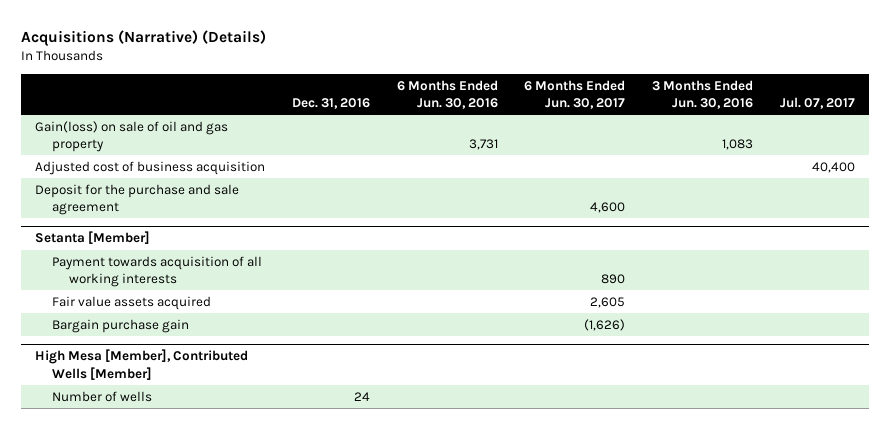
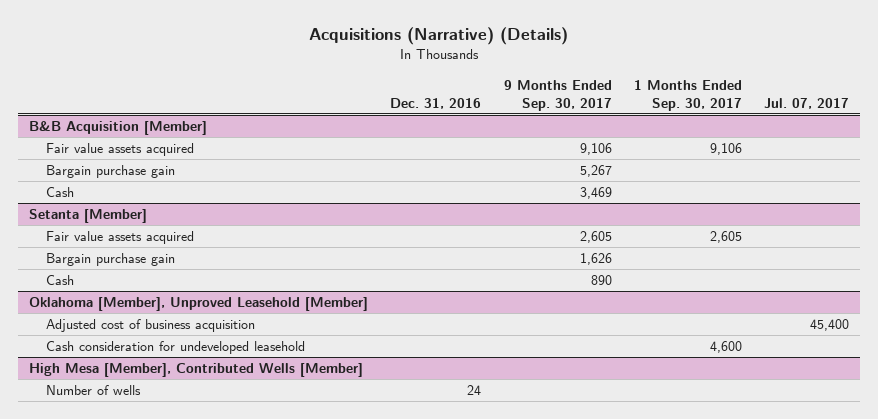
[396,79,498,110] 6 Months Ended Jun. 30, 2016 -> none
[524,79,626,110] 6 Months Ended Jun. 30, 2017 -> none
[652,79,754,110] 3 Months Ended Jun. 30, 2016 -> none
none -> [503,79,612,111] 9 Months Ended Sep. 30, 2017
none -> [633,79,742,111] 1 Months Ended Sep. 30, 2017
[34,120,228,153] Gain(loss) on sale of oil and gas property -> none
[34,160,265,175] Adjusted cost of business acquisition -> none
[34,183,239,216] Deposit for the purchase and sale agreement -> none
none -> [29,121,208,136] B&B Acquisition [Member]
none -> [45,143,194,157] Fair value assets acquired
none -> [45,165,175,179] Bargain purchase gain
none -> [45,187,74,198] Cash
[51,255,262,288] Payment towards acquisition of all working interests -> none
none -> [45,275,74,286] Cash
none -> [29,297,369,312] Oklahoma [Member], Unproved Leasehold [Member]
none -> [45,319,255,333] Adjusted cost of business acquisition
none -> [45,341,305,355] Cash consideration for undeveloped leasehold

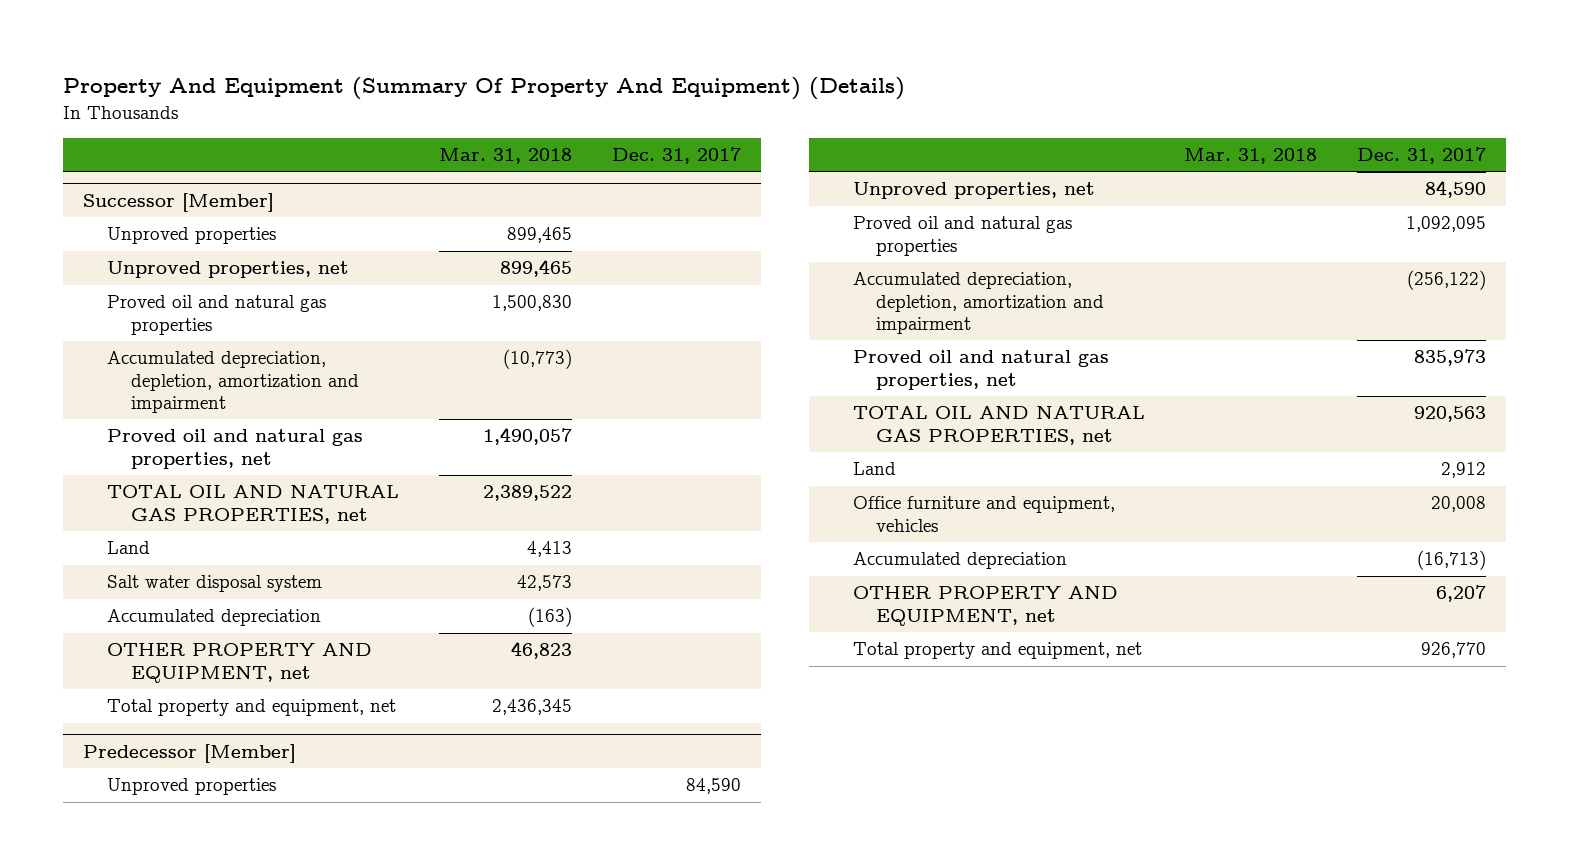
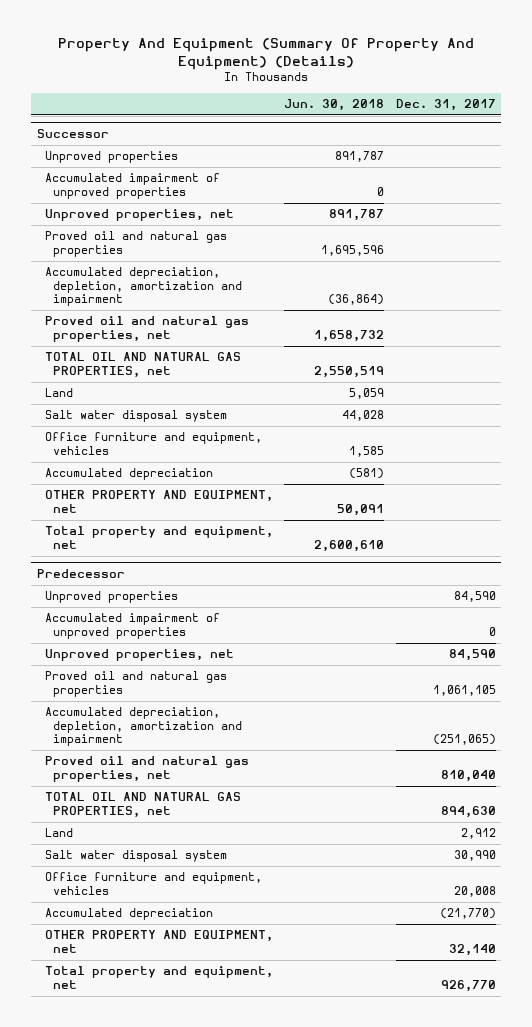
[439,148,573,165] Mar. 31, 2018 -> none
none -> [284,99,385,112] Jun. 30, 2018
[83,192,275,212] Successor [Member] -> [36,129,109,139] Successor
none -> [44,173,220,199] Accumulated impairment of unproved properties
none -> [44,432,262,455] Office furniture and equipment, vehicles
[83,743,297,763] Predecessor [Member] -> [36,569,125,579] Predecessor
none -> [44,613,220,639] Accumulated impairment of unproved properties
[1406,216,1487,233] 1,092,095 -> [432,684,496,696] 1,061,105
[1407,270,1487,291] (256,122) -> [432,734,496,746] (251,065)
[1414,349,1487,367] 835,973 -> [440,769,496,782] 810,040
[1414,406,1487,423] 920,563 -> [440,805,496,818] 894,630
none -> [44,850,227,863] Salt water disposal system
[1417,550,1487,571] (16,713) -> [439,908,496,920] (21,770)
[1436,585,1487,603] 6,207 -> [448,943,496,956] 32,140

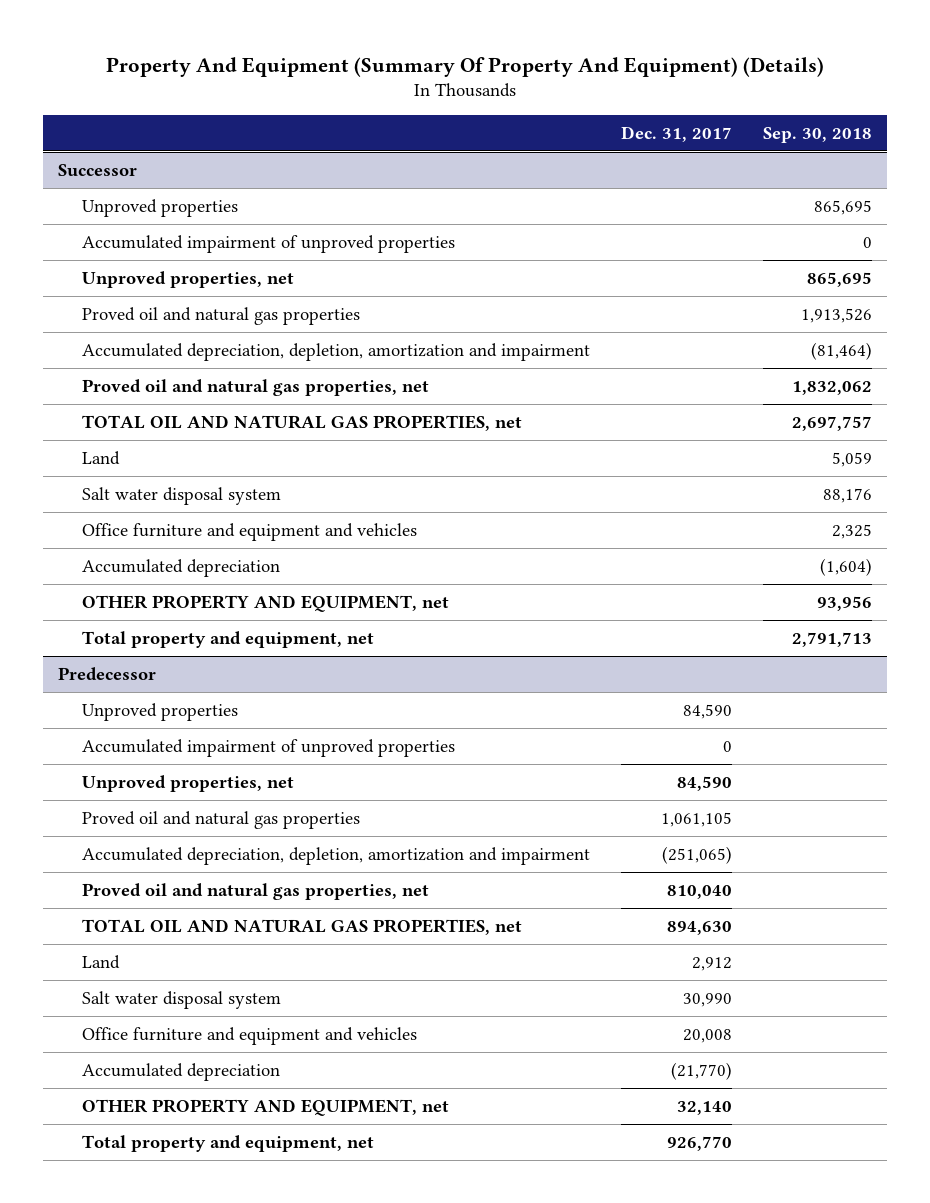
[284,99,385,112] Jun. 30, 2018 -> none
none -> [762,126,872,143] Sep. 30, 2018
[44,432,262,455] Office furniture and equipment, vehicles -> [82,522,418,541] Office furniture and equipment and vehicles
[44,872,262,895] Office furniture and equipment, vehicles -> [82,1026,418,1045] Office furniture and equipment and vehicles

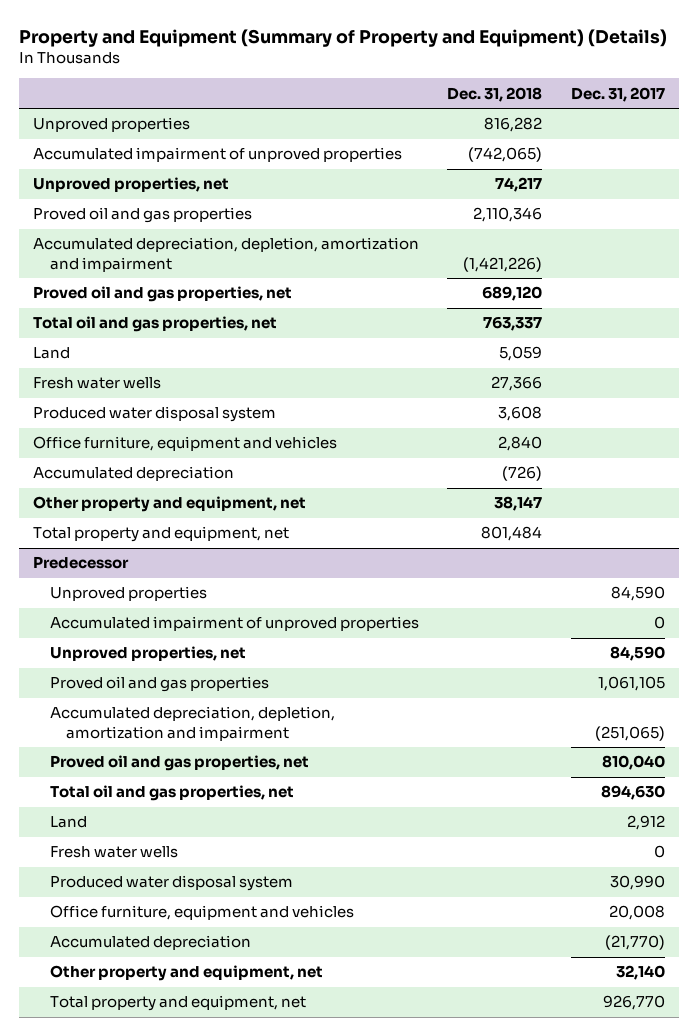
[106,56,825,77] Property And Equipment (Summary Of Property And Equipment) (Details) -> [19,28,668,47] Property and Equipment (Summary of Property and Equipment) (Details)
[762,126,872,143] Sep. 30, 2018 -> none
none -> [447,86,543,102] Dec. 31, 2018
[58,163,138,177] Successor -> none
[82,198,239,217] Unproved properties -> none
[82,234,456,253] Accumulated impairment of unproved properties -> none
[82,270,295,288] Unproved properties, net -> none
[82,306,361,325] Proved oil and natural gas properties -> none
[82,342,591,361] Accumulated depreciation, depletion, amortization and impairment -> none
[82,378,430,396] Proved oil and natural gas properties, net -> none
[82,414,523,431] TOTAL OIL AND NATURAL GAS PROPERTIES, net -> none
[82,450,121,465] Land -> none
[82,486,282,505] Salt water disposal system -> none
[82,522,418,541] Office furniture and equipment and vehicles -> none
[82,558,281,577] Accumulated depreciation -> none
[82,594,450,612] OTHER PROPERTY AND EQUIPMENT, net -> none
[82,630,375,648] Total property and equipment, net -> none
none -> [33,117,191,133] Unproved properties
none -> [33,147,403,163] Accumulated impairment of unproved properties
none -> [33,177,230,193] Unproved properties, net
none -> [33,207,253,224] Proved oil and gas properties
none -> [33,237,420,272] Accumulated depreciation, depletion, amortization and impairment
none -> [33,286,293,303] Proved oil and gas properties, net
none -> [33,316,278,333] Total oil and gas properties, net
none -> [33,347,71,360] Land
none -> [33,377,162,390] Fresh water wells
none -> [33,406,277,423] Produced water disposal system
none -> [33,436,338,452] Office furniture, equipment and vehicles
none -> [33,466,235,482] Accumulated depreciation
none -> [33,496,307,513] Other property and equipment, net
none -> [33,526,290,543] Total property and equipment, net
[82,810,361,829] Proved oil and natural gas properties -> [49,676,269,693] Proved oil and gas properties
[82,882,430,900] Proved oil and natural gas properties, net -> [49,755,309,772] Proved oil and gas properties, net
[82,918,523,935] TOTAL OIL AND NATURAL GAS PROPERTIES, net -> [49,785,294,802] Total oil and gas properties, net
none -> [49,846,178,859] Fresh water wells
[82,990,282,1009] Salt water disposal system -> [49,875,293,892] Produced water disposal system
[82,1026,418,1045] Office furniture and equipment and vehicles -> [49,905,354,921] Office furniture, equipment and vehicles
[82,1098,450,1116] OTHER PROPERTY AND EQUIPMENT, net -> [49,965,323,982] Other property and equipment, net

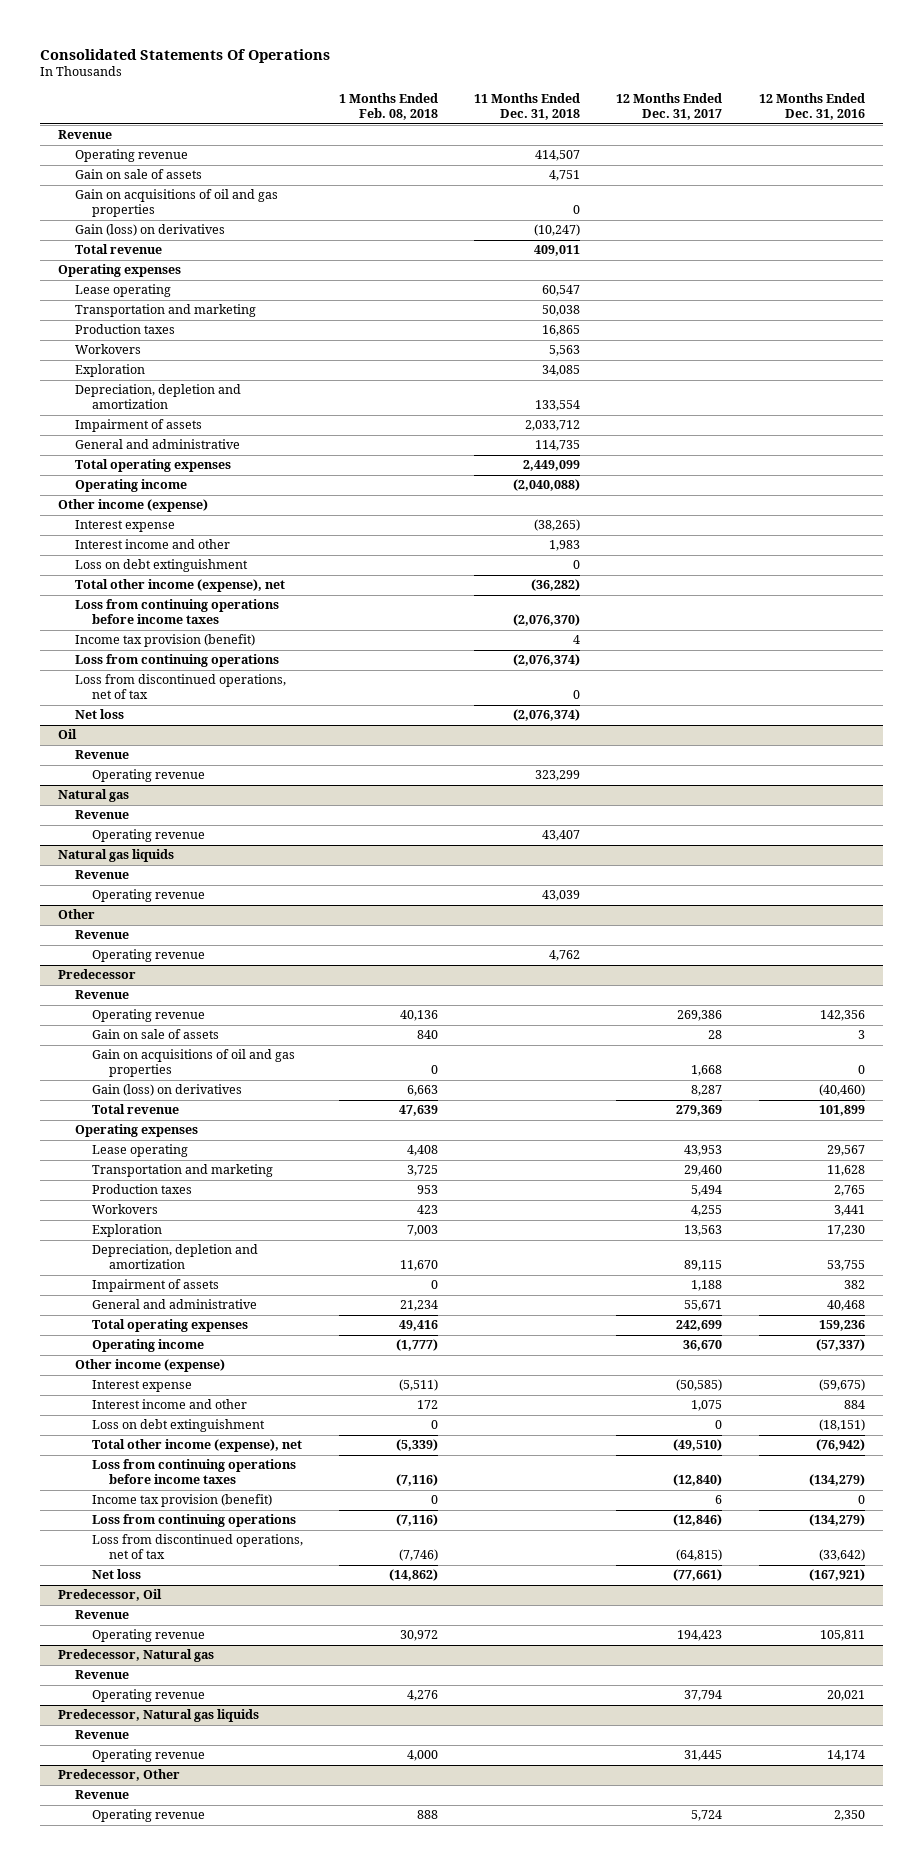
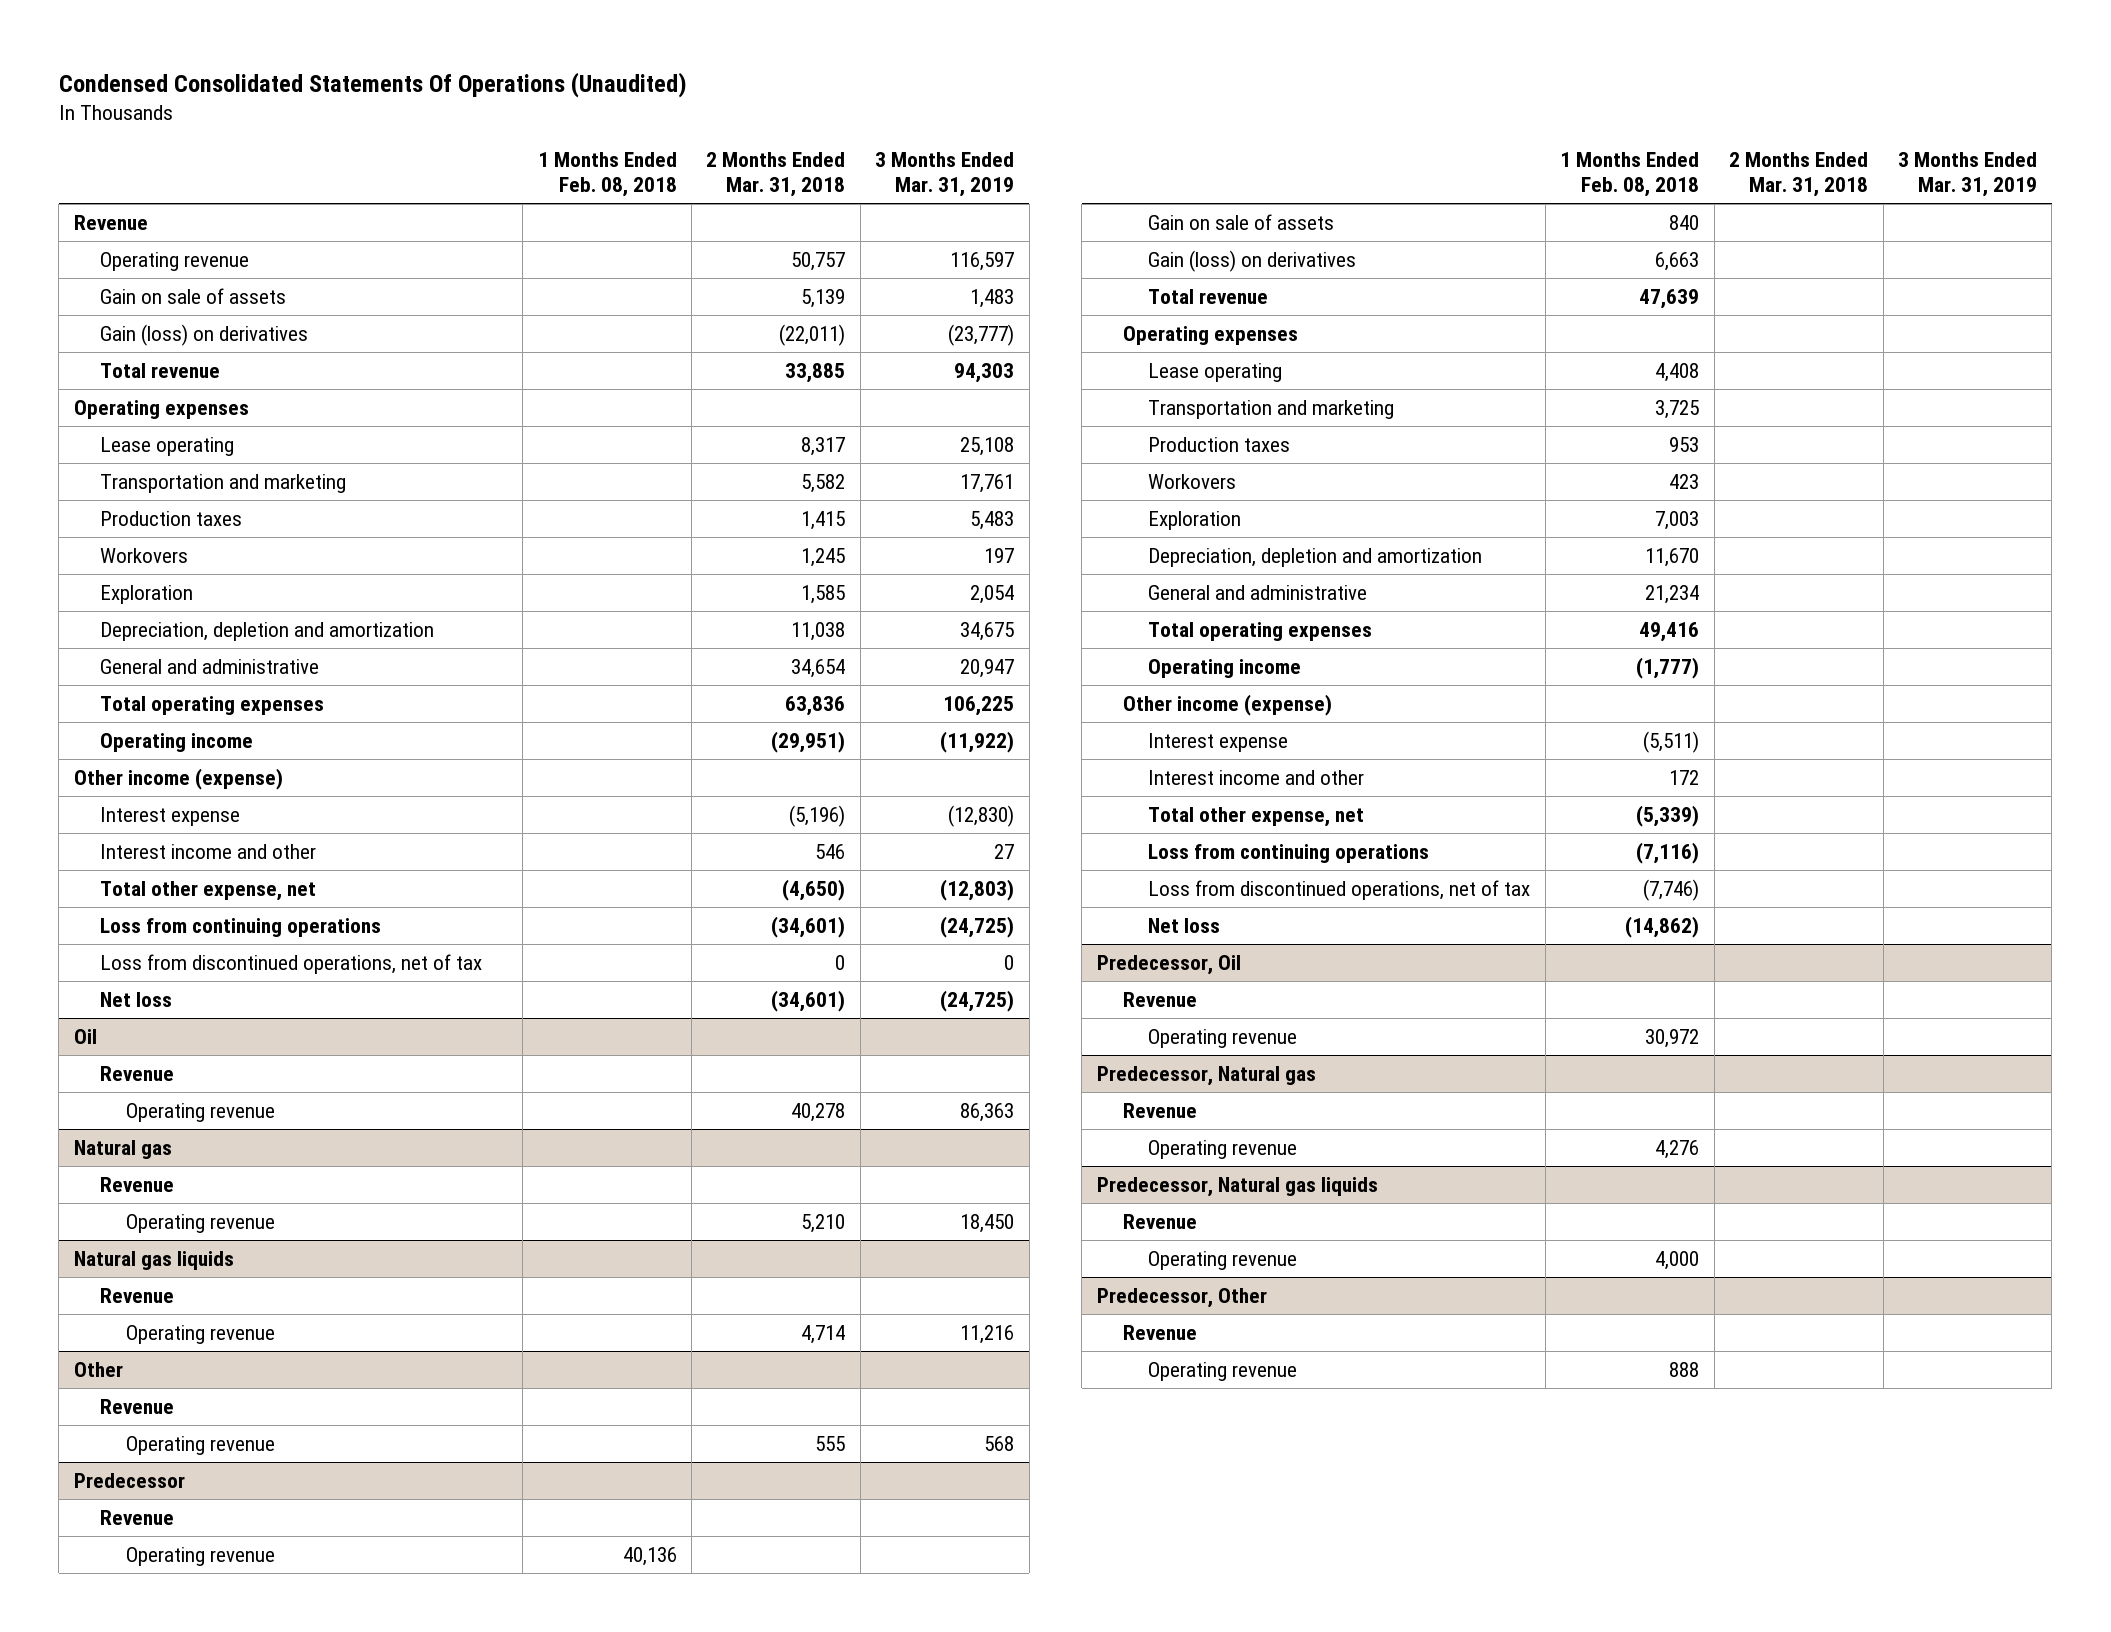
[40,48,331,63] Consolidated Statements Of Operations -> [58,71,687,98] Condensed Consolidated Statements Of Operations (Unaudited)
[474,93,581,121] 11 Months Ended Dec. 31, 2018 -> none
[616,93,723,121] 12 Months Ended Dec. 31, 2017 -> none
[758,93,865,121] 12 Months Ended Dec. 31, 2016 -> none
none -> [706,152,846,198] 2 Months Ended Mar. 31, 2018
none -> [875,152,1015,198] 3 Months Ended Mar. 31, 2019
[75,189,279,218] Gain on acquisitions of oil and gas properties -> none
[75,419,203,433] Impairment of assets -> none
[75,559,249,573] Loss on debt extinguishment -> none
[75,599,280,625] Loss from continuing operations before income taxes -> none
[75,634,256,648] Income tax provision (benefit) -> none
[75,579,286,593] Total other income (expense), net -> [99,881,316,902] Total other expense, net
[92,1049,296,1078] Gain on acquisitions of oil and gas properties -> none
[92,1279,220,1293] Impairment of assets -> none
[92,1419,266,1433] Loss on debt extinguishment -> none
[92,1459,297,1485] Loss from continuing operations before income taxes -> none
[92,1494,273,1508] Income tax provision (benefit) -> none
[92,1439,303,1453] Total other income (expense), net -> [1148,807,1365,828] Total other expense, net

